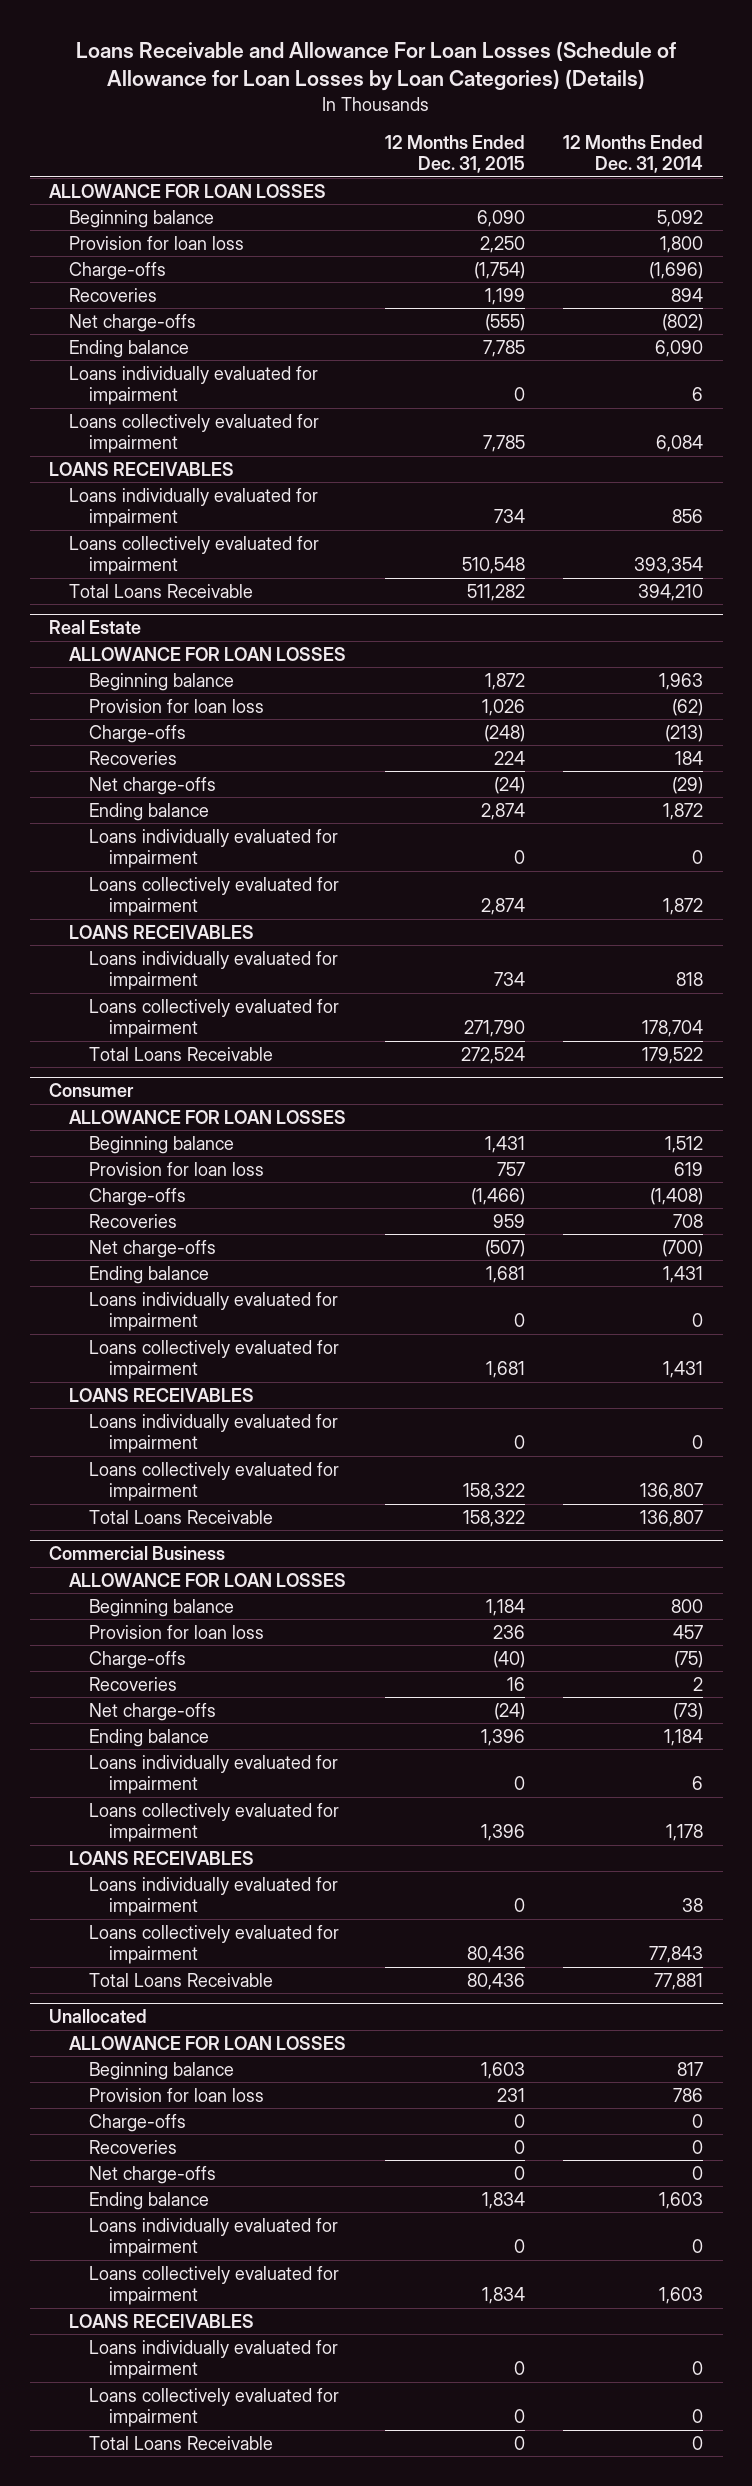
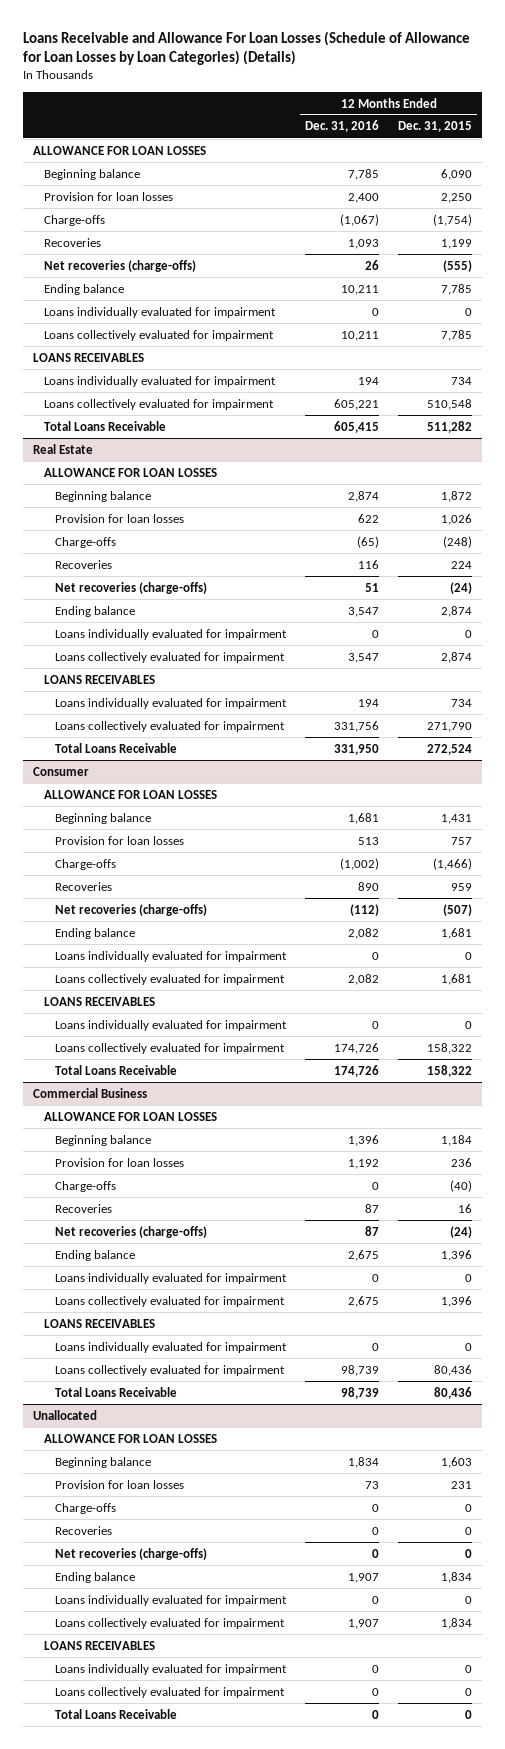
[563,134,704,174] 12 Months Ended Dec. 31, 2014 -> none
none -> [305,120,380,133] Dec. 31, 2016
[68,235,244,250] Provision for loan loss -> [43,191,173,201] Provision for loan losses
[68,313,196,332] Net charge-offs -> [43,259,196,272] Net recoveries (charge-offs)
[88,698,264,713] Provision for loan loss -> [54,513,184,523] Provision for loan losses
[88,776,216,795] Net charge-offs -> [54,581,207,594] Net recoveries (charge-offs)
[88,1161,264,1176] Provision for loan loss -> [54,835,184,845] Provision for loan losses
[88,1239,216,1258] Net charge-offs -> [54,903,207,916] Net recoveries (charge-offs)
[88,1624,264,1639] Provision for loan loss -> [54,1157,184,1167] Provision for loan losses
[88,1702,216,1721] Net charge-offs -> [54,1225,207,1238] Net recoveries (charge-offs)
[88,2087,264,2102] Provision for loan loss -> [54,1479,184,1489] Provision for loan losses
[88,2165,216,2184] Net charge-offs -> [54,1547,207,1560] Net recoveries (charge-offs)

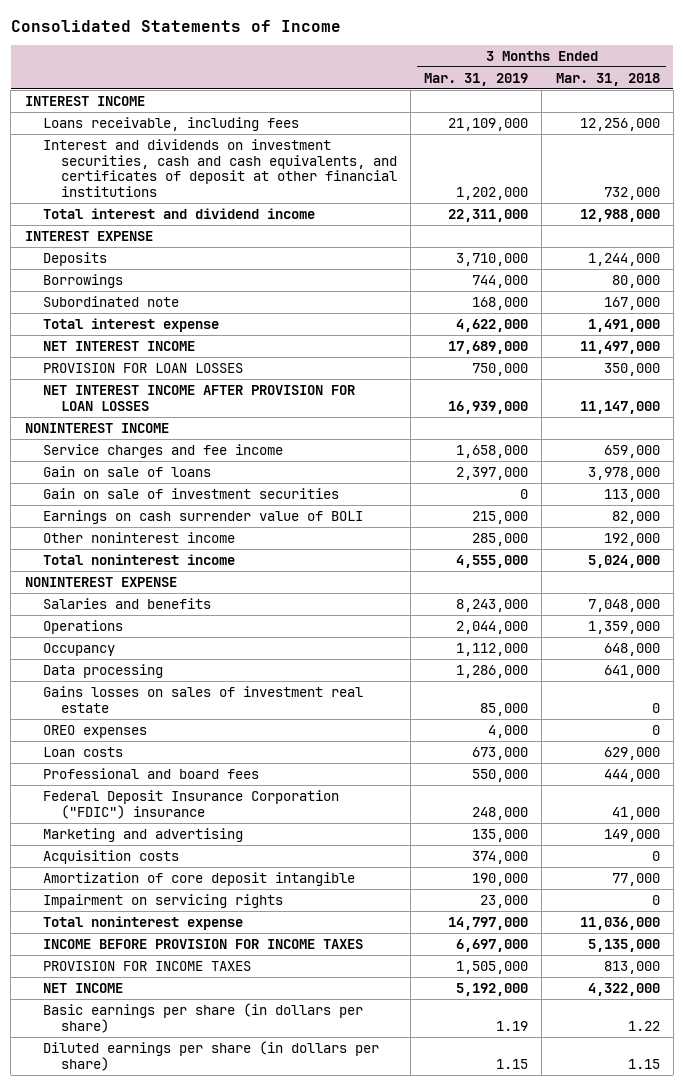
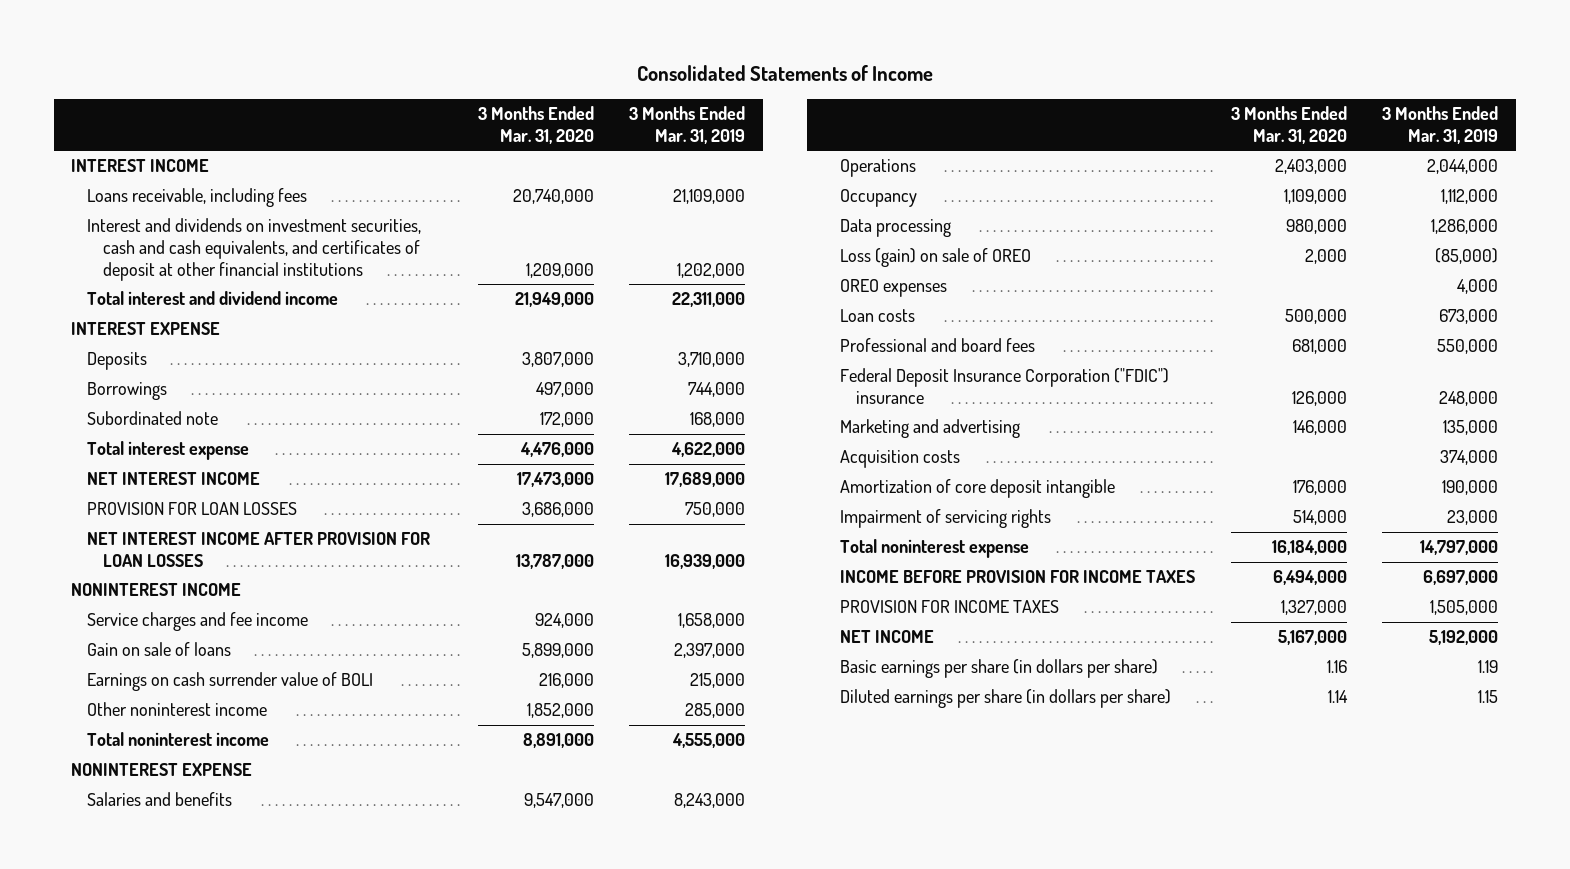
[555,72,660,86] Mar. 31, 2018 -> none
none -> [477,106,594,145] 3 Months Ended Mar. 31, 2020
[42,487,339,499] Gain on sale of investment securities -> none
[42,685,363,713] Gains losses on sales of investment real estate -> [840,248,1032,268] Loss (gain) on sale of OREO
[480,702,529,716] 85,000 -> [1435,248,1499,265] (85,000)
[42,893,283,908] Impairment on servicing rights -> [840,509,1052,529] Impairment of servicing rights

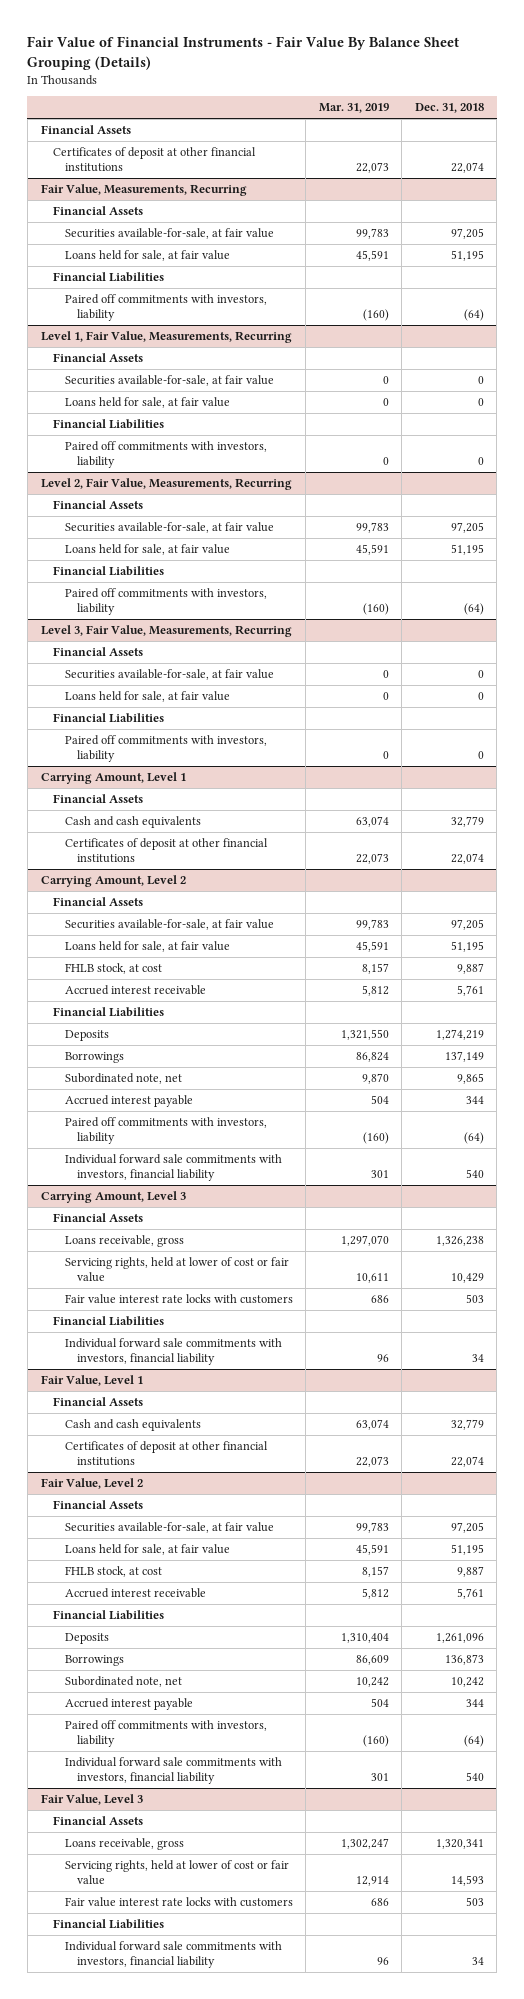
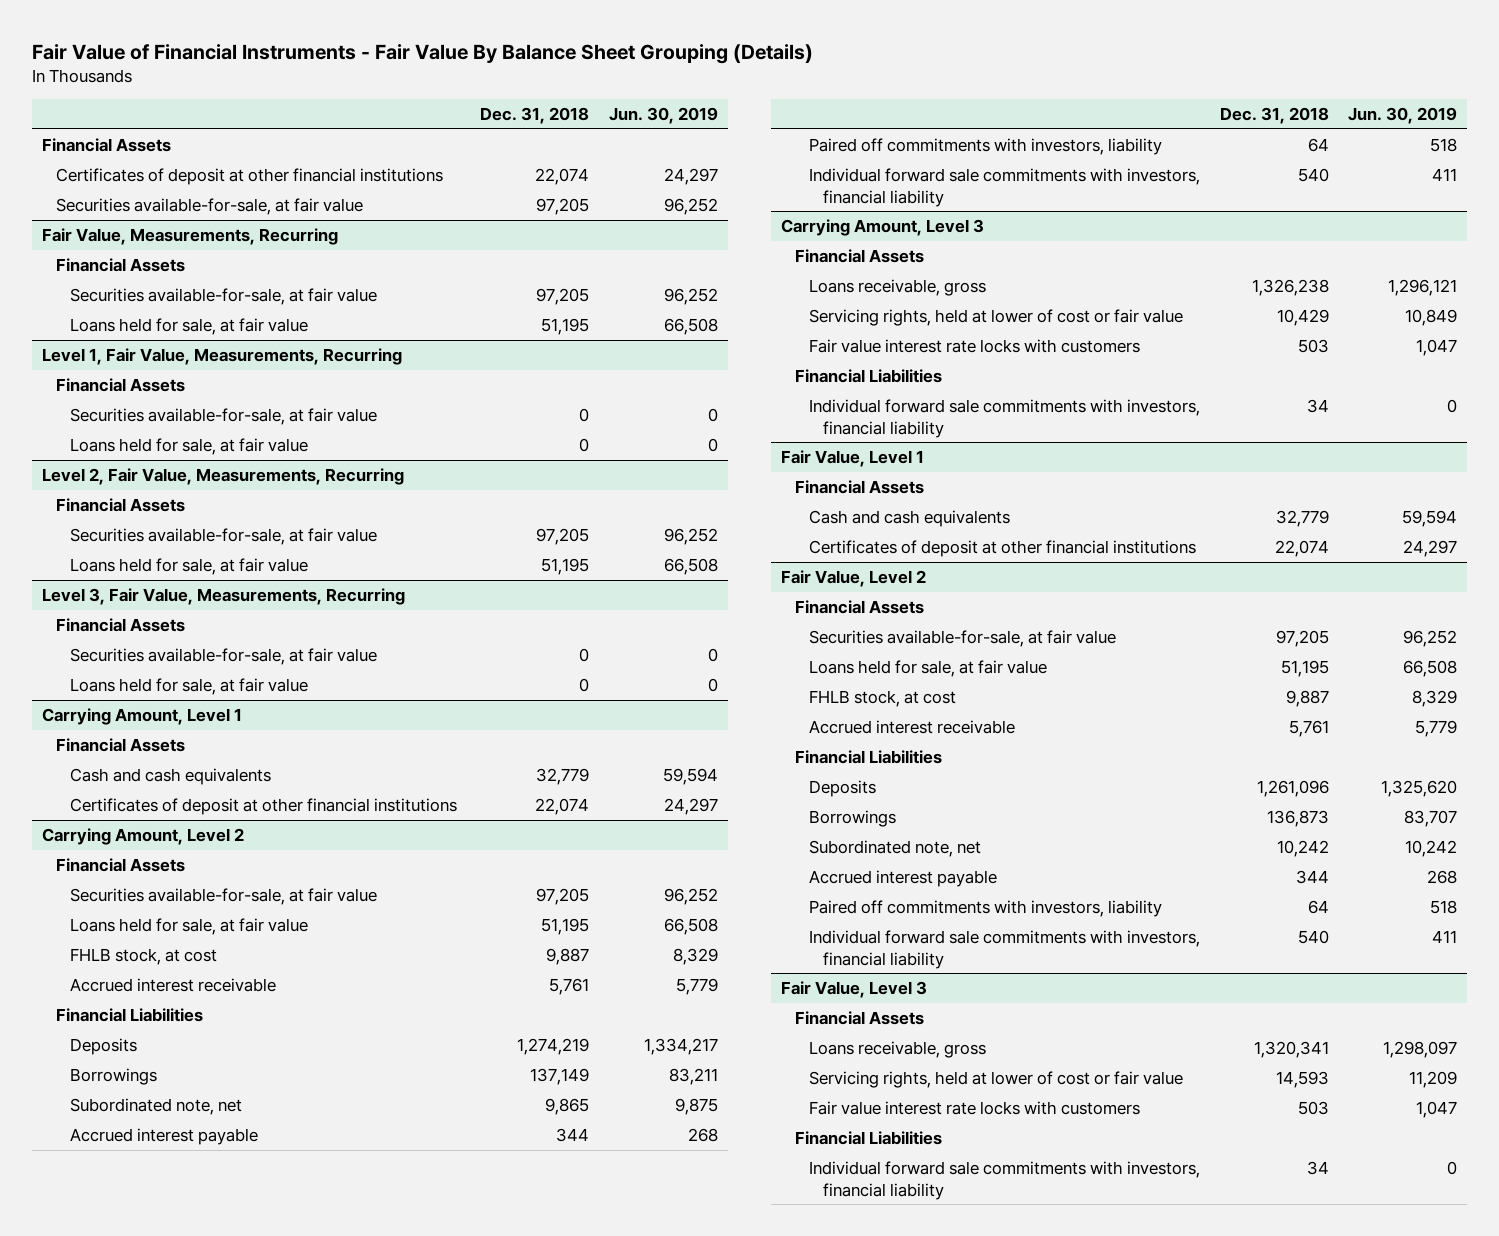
[318,103,389,114] Mar. 31, 2019 -> none
none -> [609,107,719,125] Jun. 30, 2019
none -> [55,197,363,215] Securities available-for-sale, at fair value
[52,272,164,283] Financial Liabilities -> none
[64,294,267,322] Paired off commitments with investors, liability -> none
[52,419,164,430] Financial Liabilities -> none
[64,441,267,469] Paired off commitments with investors, liability -> none
[52,566,164,577] Financial Liabilities -> none
[64,588,267,616] Paired off commitments with investors, liability -> none
[52,713,164,724] Financial Liabilities -> none
[64,735,267,763] Paired off commitments with investors, liability -> none
[463,1132,484,1145] (64) -> [1307,137,1329,152] 64
[463,1735,484,1748] (64) -> [1307,899,1329,914] 64

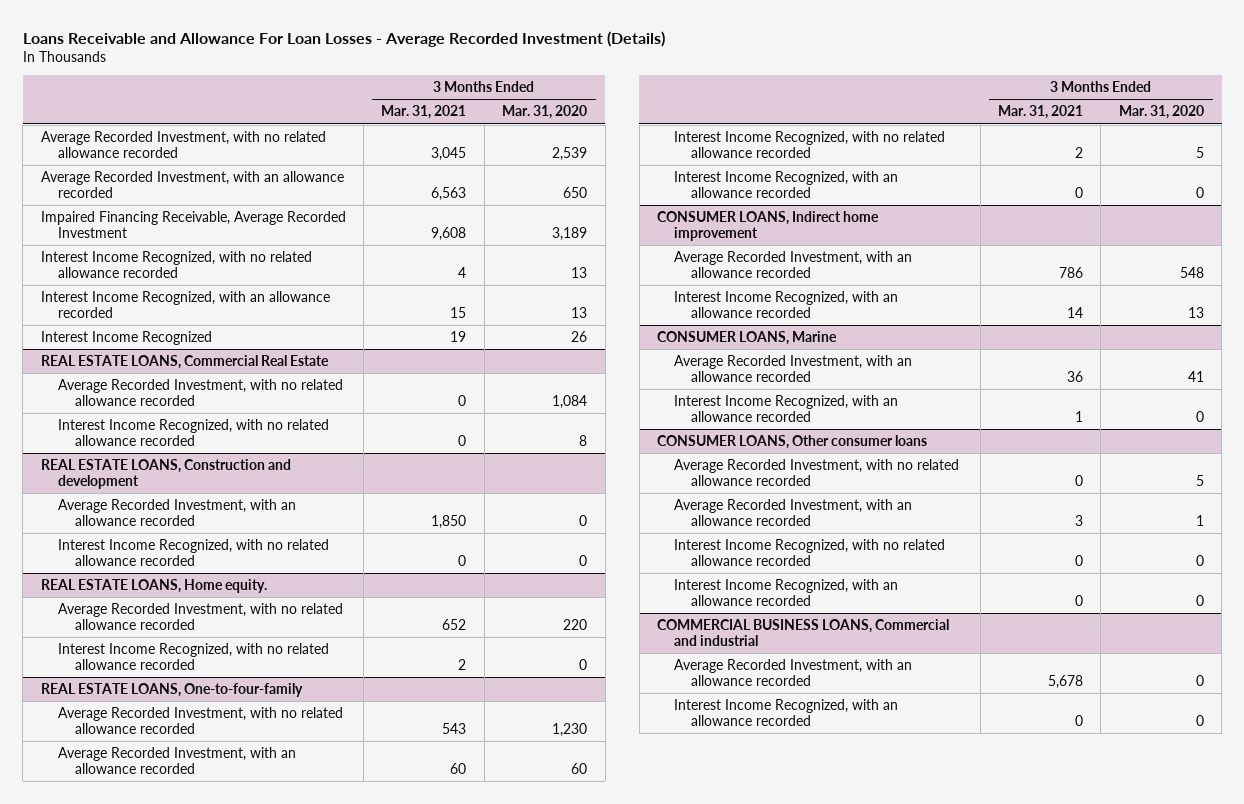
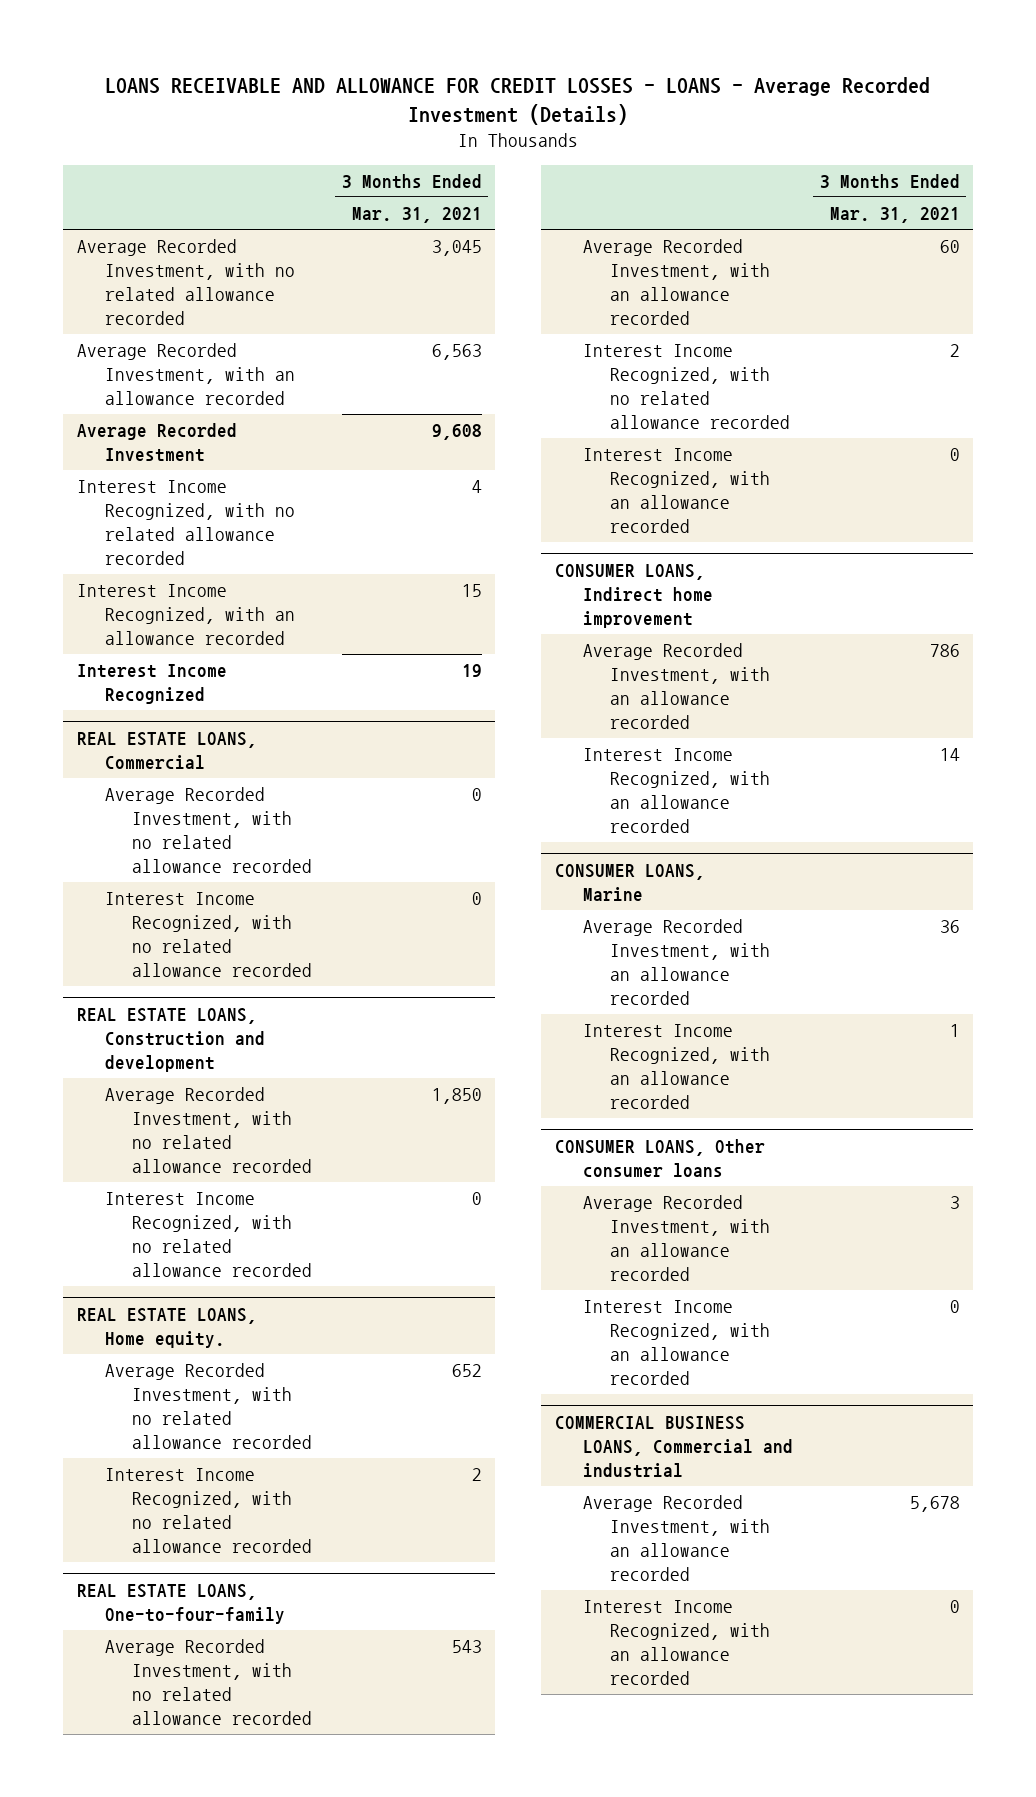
[22,30,665,47] Loans Receivable and Allowance For Loan Losses - Average Recorded Investment (Details) -> [105,77,931,126] LOANS RECEIVABLE AND ALLOWANCE FOR CREDIT LOSSES - LOANS - Average Recorded Investment (Details)
[502,105,588,120] Mar. 31, 2020 -> none
[40,210,346,238] Impaired Financing Receivable, Average Recorded Investment -> [76,423,237,462] Average Recorded Investment
[40,354,329,369] REAL ESTATE LOANS, Commercial Real Estate -> [76,731,257,770] REAL ESTATE LOANS, Commercial
[57,498,296,526] Average Recorded Investment, with an allowance recorded -> [104,1087,313,1173] Average Recorded Investment, with no related allowance recorded
[674,458,960,486] Average Recorded Investment, with no related allowance recorded -> none
[674,538,946,566] Interest Income Recognized, with no related allowance recorded -> none

